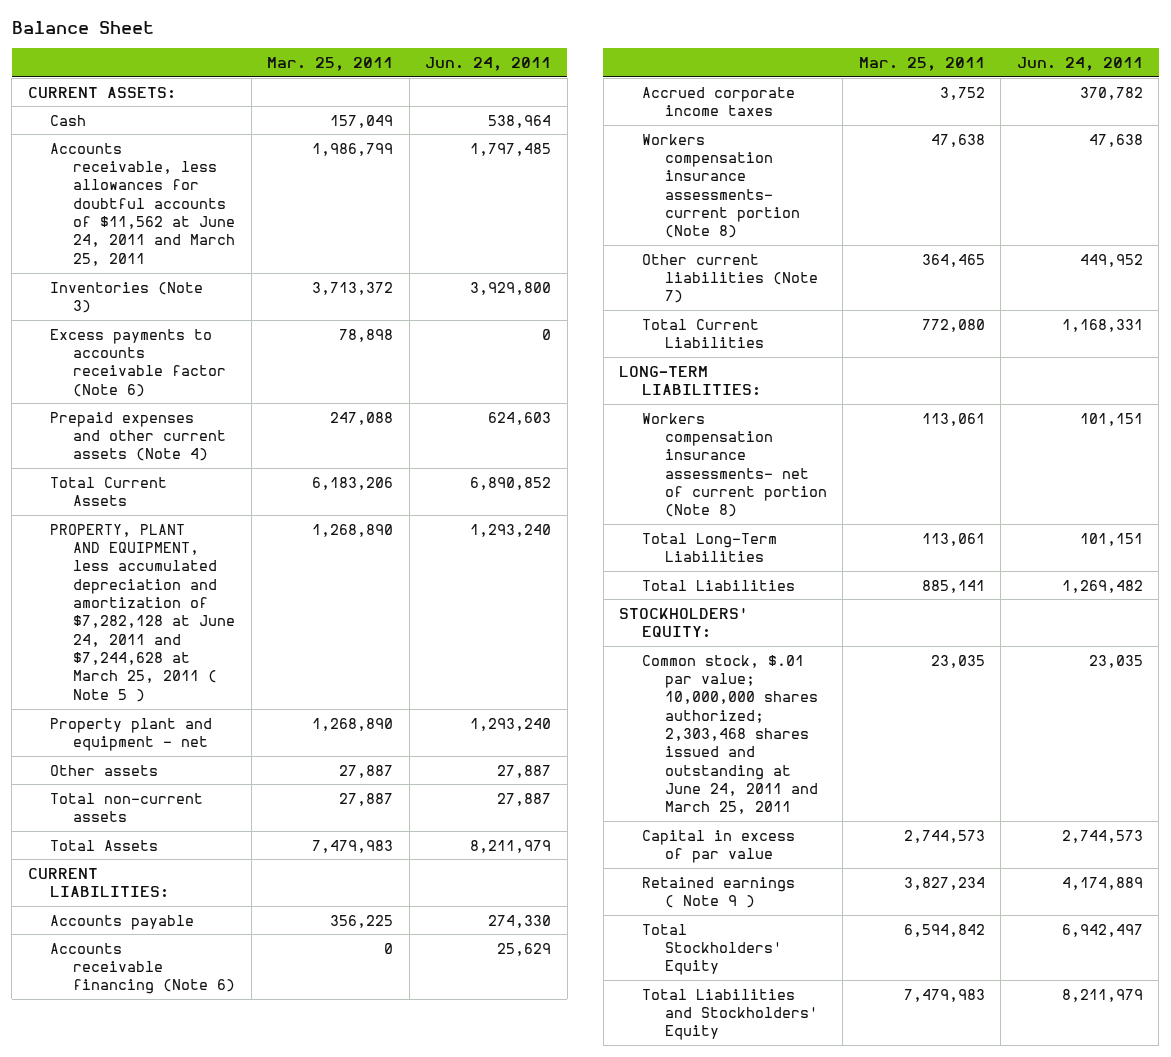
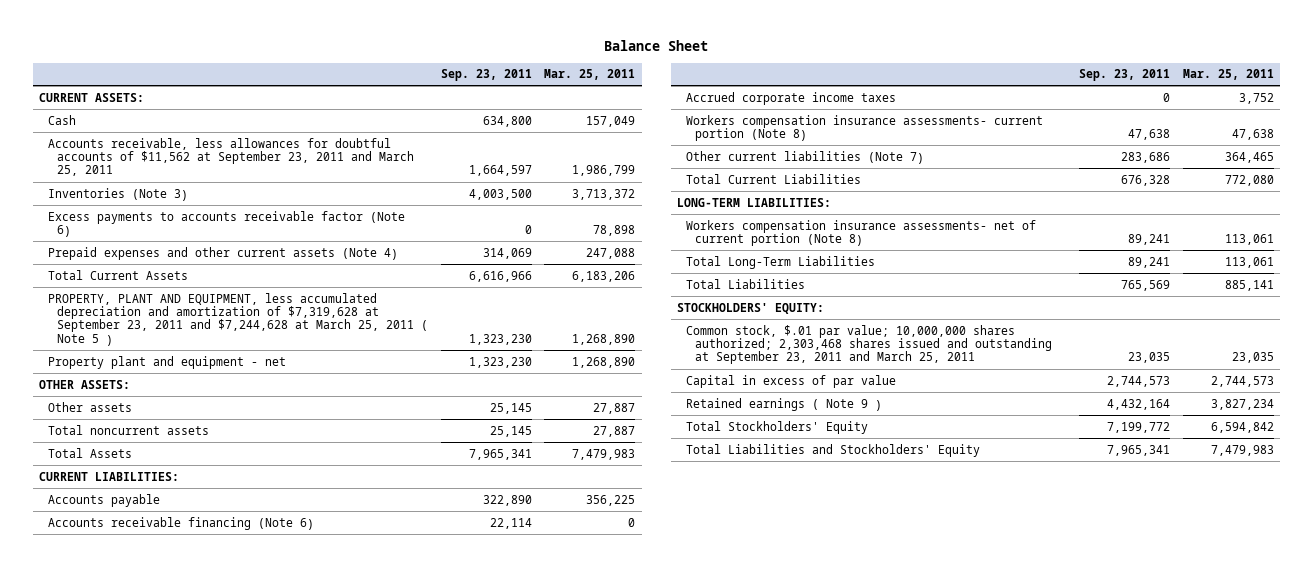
[425,56,552,71] Jun. 24, 2011 -> none
none -> [440,69,532,82] Sep. 23, 2011
[50,142,236,266] Accounts receivable, less allowances for doubtful accounts of $11,562 at June 24, 2011 and March 25, 2011 -> [48,137,414,177] Accounts receivable, less allowances for doubtful accounts of $11,562 at September 23, 2011 and March 25, 2011
[50,523,236,702] PROPERTY, PLANT AND EQUIPMENT, less accumulated depreciation and amortization of $7,282,128 at June 24, 2011 and $7,244,628 at March 25, 2011 ( Note 5 ) -> [48,292,428,346] PROPERTY, PLANT AND EQUIPMENT, less accumulated depreciation and amortization of $7,319,628 at September 23, 2011 and $7,244,628 at March 25, 2011 ( Note 5 )
none -> [39,379,131,389] OTHER ASSETS:
[50,792,204,823] Total non-current assets -> [48,424,210,435] Total noncurrent assets
[641,654,818,815] Common stock, $.01 par value; 10,000,000 shares authorized; 2,303,468 shares issued and outstanding at June 24, 2011 and March 25, 2011 -> [686,324,1053,365] Common stock, $.01 par value; 10,000,000 shares authorized; 2,303,468 shares issued and outstanding at September 23, 2011 and March 25, 2011

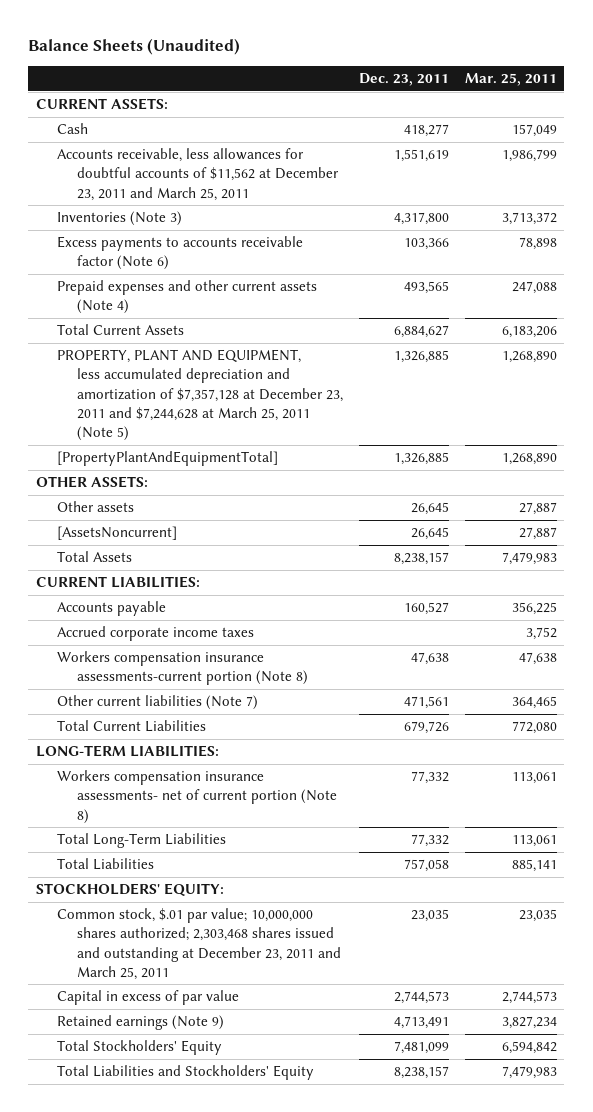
[604,39,709,51] Balance Sheet -> [28,38,241,56] Balance Sheets (Unaudited)
[440,69,532,82] Sep. 23, 2011 -> none
none -> [358,73,449,87] Dec. 23, 2011
[48,137,414,177] Accounts receivable, less allowances for doubtful accounts of $11,562 at September 23, 2011 and March 25, 2011 -> [56,148,340,201] Accounts receivable, less allowances for doubtful accounts of $11,562 at December 23, 2011 and March 25, 2011
[48,292,428,346] PROPERTY, PLANT AND EQUIPMENT, less accumulated depreciation and amortization of $7,319,628 at September 23, 2011 and $7,244,628 at March 25, 2011 ( Note 5 ) -> [56,349,344,442] PROPERTY, PLANT AND EQUIPMENT, less accumulated depreciation and amortization of $7,357,128 at December 23, 2011 and $7,244,628 at March 25, 2011 (Note 5)
[48,355,287,369] Property plant and equipment - net -> [56,451,278,467] [PropertyPlantAndEquipmentTotal]
[48,424,210,435] Total noncurrent assets -> [56,526,177,541] [AssetsNoncurrent]
[48,516,315,530] Accounts receivable financing (Note 6) -> none
[686,114,1044,142] Workers compensation insurance assessments- current portion (Note 8) -> [56,651,309,686] Workers compensation insurance assessments-current portion (Note 8)
[686,324,1053,365] Common stock, $.01 par value; 10,000,000 shares authorized; 2,303,468 shares issued and outstanding at September 23, 2011 and March 25, 2011 -> [56,908,342,980] Common stock, $.01 par value; 10,000,000 shares authorized; 2,303,468 shares issued and outstanding at December 23, 2011 and March 25, 2011
[686,397,883,411] Retained earnings ( Note 9 ) -> [56,1015,224,1031] Retained earnings (Note 9)

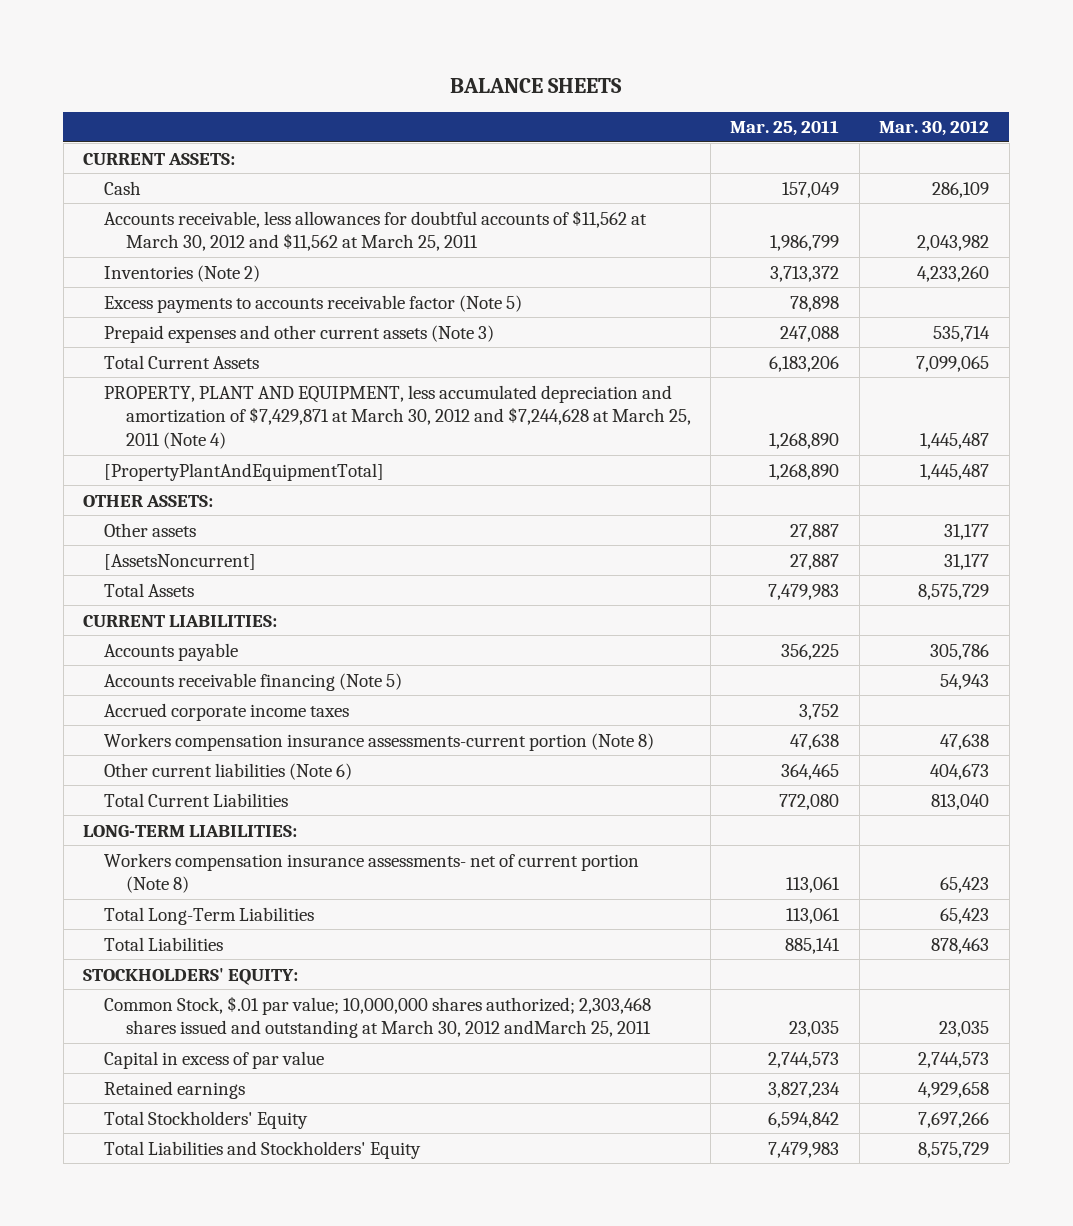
[28,38,241,56] Balance Sheets (Unaudited) -> [450,77,623,93] BALANCE SHEETS
[358,73,449,87] Dec. 23, 2011 -> none
none -> [879,120,990,137] Mar. 30, 2012
[56,148,340,201] Accounts receivable, less allowances for doubtful accounts of $11,562 at December 23, 2011 and March 25, 2011 -> [104,209,648,252] Accounts receivable, less allowances for doubtful accounts of $11,562 at March 30, 2012 and $11,562 at March 25, 2011
[56,211,182,227] Inventories (Note 3) -> [104,264,261,282] Inventories (Note 2)
[56,236,303,271] Excess payments to accounts receivable factor (Note 6) -> [104,294,523,313] Excess payments to accounts receivable factor (Note 5)
[56,280,317,315] Prepaid expenses and other current assets (Note 4) -> [104,324,495,343] Prepaid expenses and other current assets (Note 3)
[56,349,344,442] PROPERTY, PLANT AND EQUIPMENT, less accumulated depreciation and amortization of $7,357,128 at December 23, 2011 and $7,244,628 at March 25, 2011 (Note 5) -> [104,384,691,449] PROPERTY, PLANT AND EQUIPMENT, less accumulated depreciation and amortization of $7,429,871 at March 30, 2012 and $7,244,628 at March 25, 2011 (Note 4)
none -> [104,672,403,691] Accounts receivable financing (Note 5)
[56,695,258,711] Other current liabilities (Note 7) -> [104,762,353,780] Other current liabilities (Note 6)
[56,908,342,980] Common stock, $.01 par value; 10,000,000 shares authorized; 2,303,468 shares issued and outstanding at December 23, 2011 and March 25, 2011 -> [104,995,652,1039] Common Stock, $.01 par value; 10,000,000 shares authorized; 2,303,468 shares issued and outstanding at March 30, 2012 andMarch 25, 2011
[56,1015,224,1031] Retained earnings (Note 9) -> [104,1080,246,1099] Retained earnings

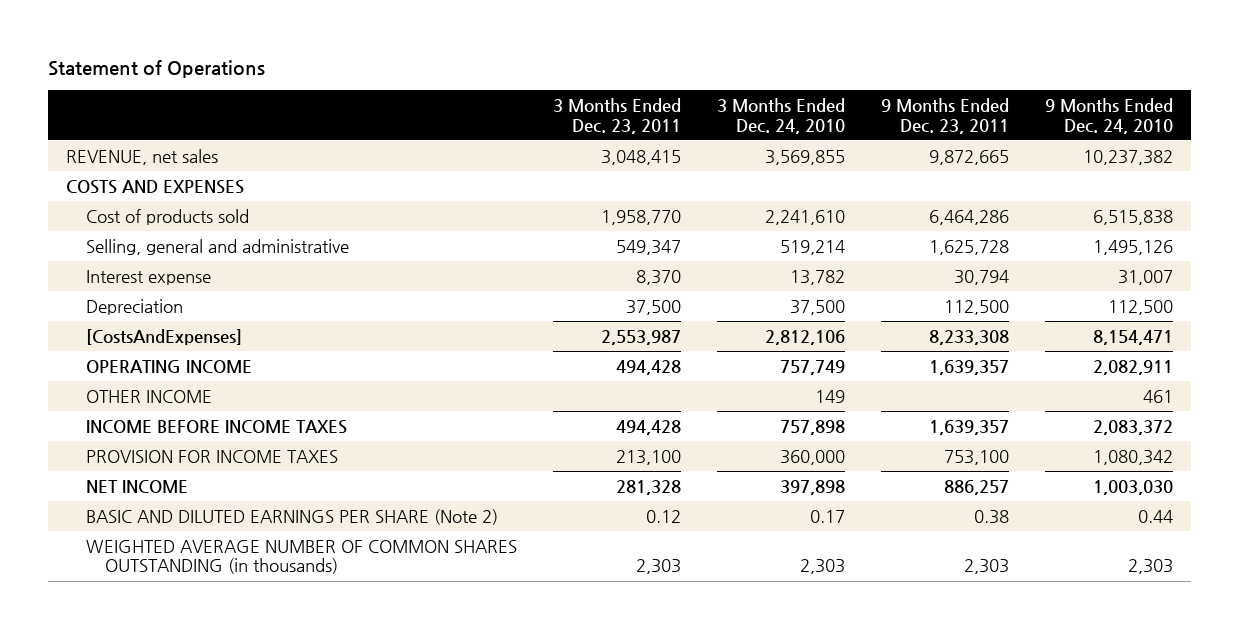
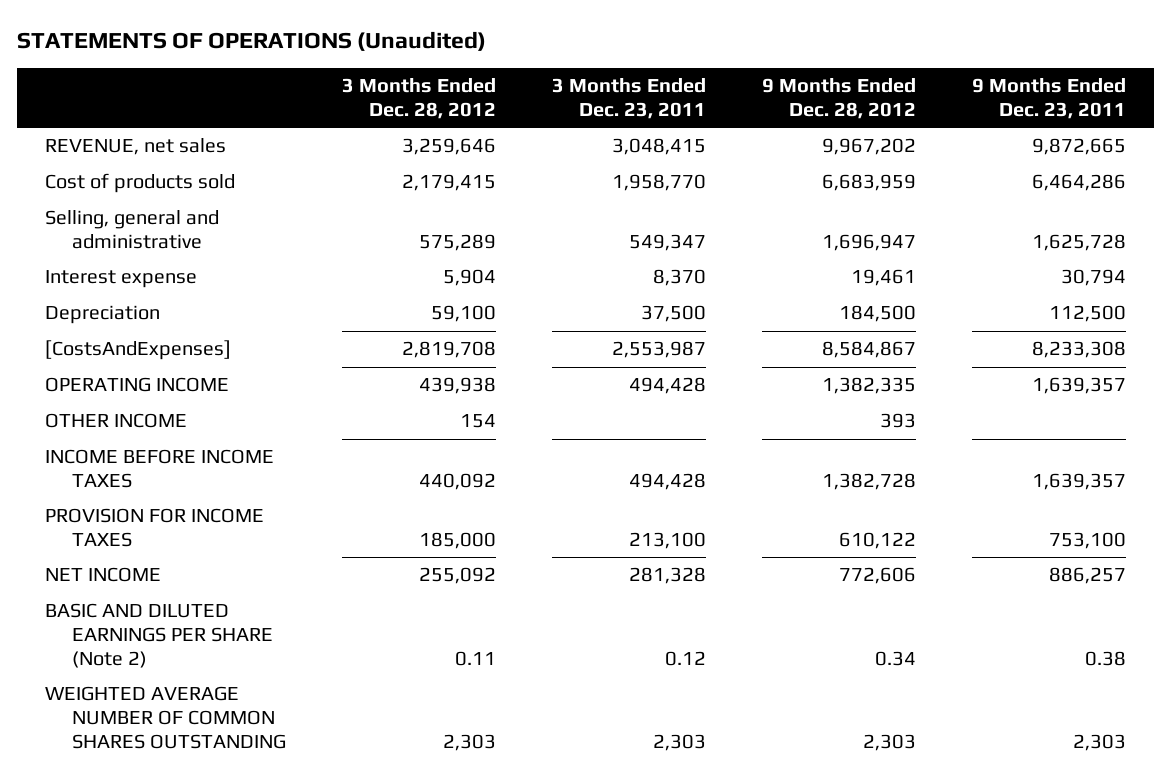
[48,59,266,78] Statement of Operations -> [16,30,486,51] STATEMENTS OF OPERATIONS (Unaudited)
[716,98,845,134] 3 Months Ended Dec. 24, 2010 -> none
[1045,98,1174,134] 9 Months Ended Dec. 24, 2010 -> none
none -> [341,78,496,119] 3 Months Ended Dec. 28, 2012
none -> [761,78,916,119] 9 Months Ended Dec. 28, 2012
[66,179,245,194] COSTS AND EXPENSES -> none
[85,539,517,575] WEIGHTED AVERAGE NUMBER OF COMMON SHARES OUTSTANDING (in thousands) -> [44,686,286,749] WEIGHTED AVERAGE NUMBER OF COMMON SHARES OUTSTANDING

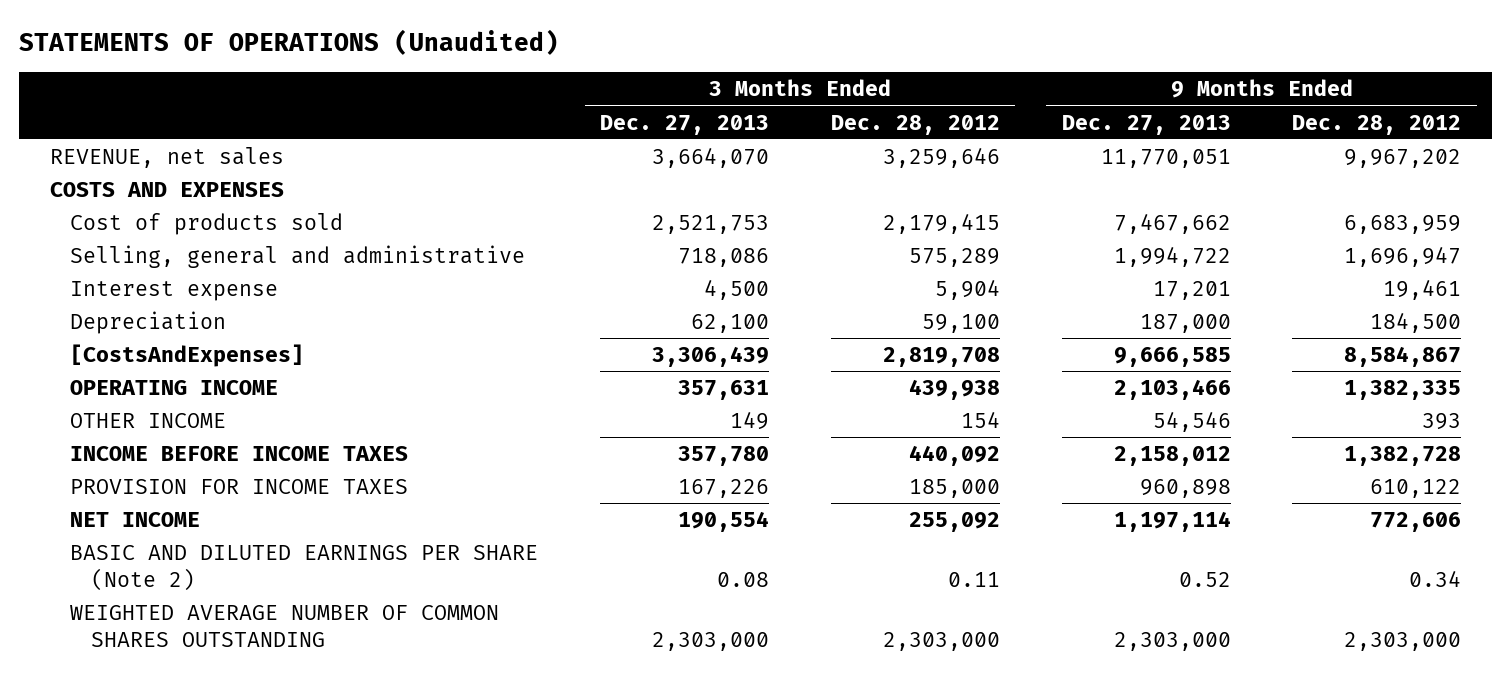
[551,78,706,119] 3 Months Ended Dec. 23, 2011 -> none
[971,78,1126,119] 9 Months Ended Dec. 23, 2011 -> none
none -> [600,114,770,135] Dec. 27, 2013
none -> [1061,114,1231,135] Dec. 27, 2013
none -> [49,181,284,197] COSTS AND EXPENSES
[442,733,496,751] 2,303 -> [882,631,1000,651] 2,303,000
[862,733,916,751] 2,303 -> [1344,631,1462,651] 2,303,000

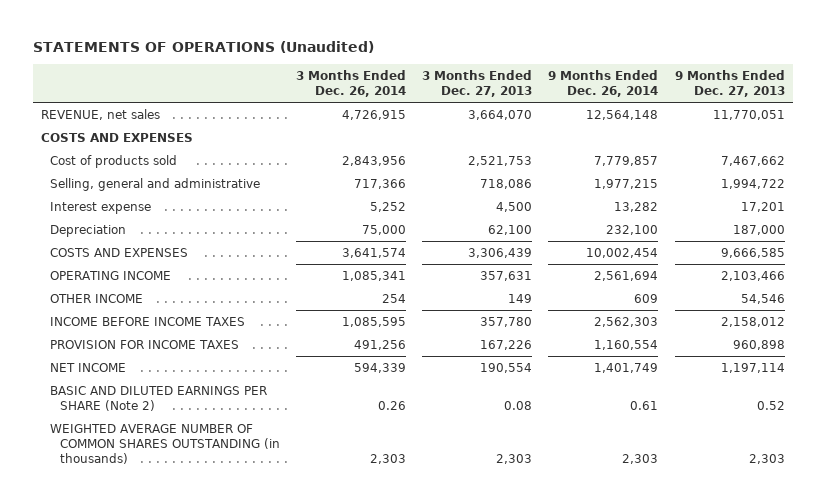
[830,114,1000,135] Dec. 28, 2012 -> none
[1292,114,1462,135] Dec. 28, 2012 -> none
none -> [296,70,407,98] 3 Months Ended Dec. 26, 2014
none -> [548,70,659,98] 9 Months Ended Dec. 26, 2014
[70,343,305,367] [CostsAndExpenses] -> [50,248,189,258] COSTS AND EXPENSES
[70,604,500,647] WEIGHTED AVERAGE NUMBER OF COMMON SHARES OUTSTANDING -> [50,424,280,464] WEIGHTED AVERAGE NUMBER OF COMMON SHARES OUTSTANDING (in thousands)
[652,631,770,651] 2,303,000 -> [496,453,533,464] 2,303
[1113,631,1231,651] 2,303,000 -> [748,453,785,464] 2,303

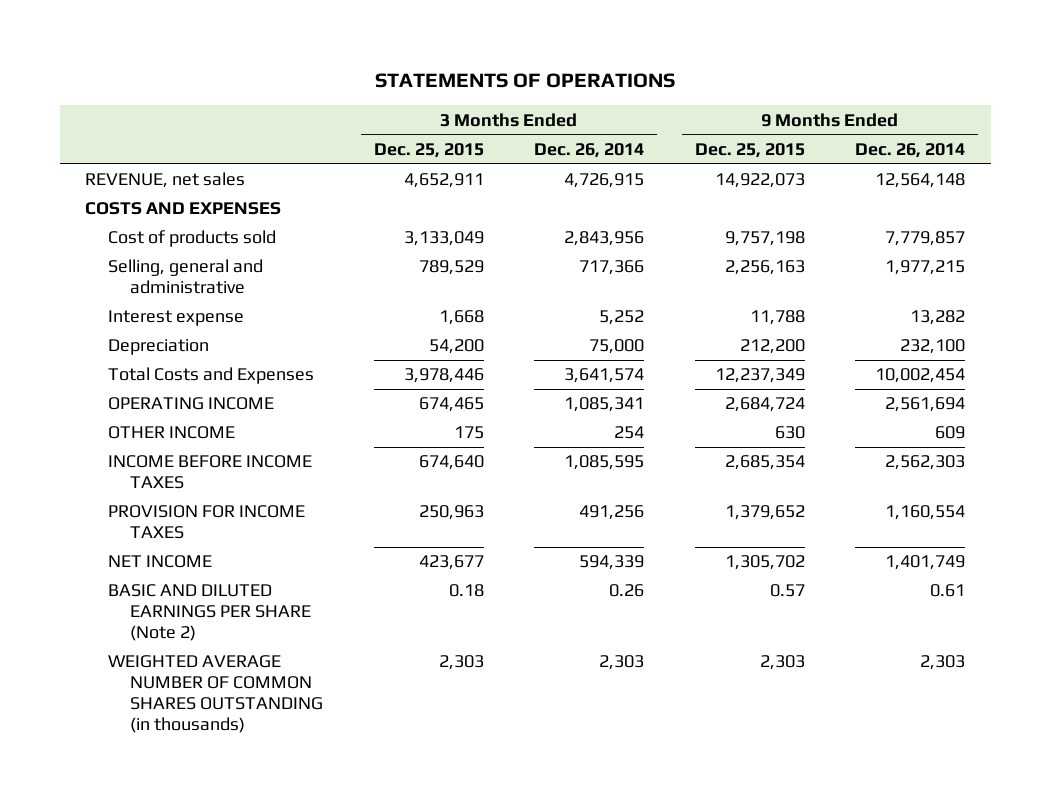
[32,40,374,53] STATEMENTS OF OPERATIONS (Unaudited) -> [375,73,676,89] STATEMENTS OF OPERATIONS
[422,70,533,98] 3 Months Ended Dec. 27, 2013 -> none
[674,70,785,98] 9 Months Ended Dec. 27, 2013 -> none
none -> [373,142,484,158] Dec. 25, 2015
none -> [694,142,805,158] Dec. 25, 2015
[50,248,189,258] COSTS AND EXPENSES -> [107,367,314,385] Total Costs and Expenses

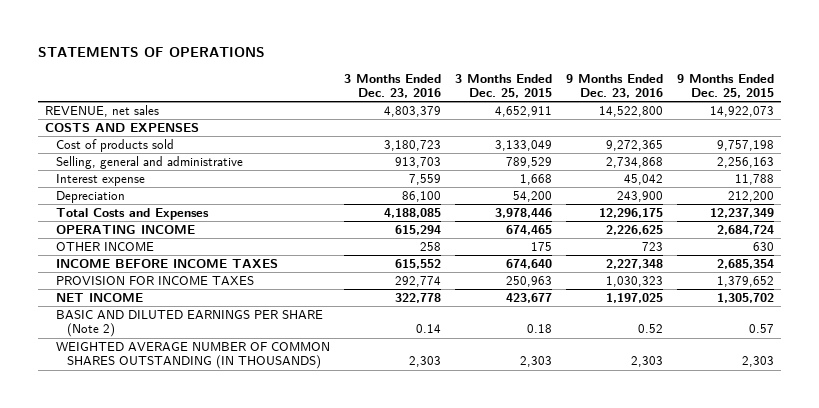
[534,142,645,158] Dec. 26, 2014 -> none
[855,142,966,158] Dec. 26, 2014 -> none
none -> [343,73,441,98] 3 Months Ended Dec. 23, 2016
none -> [565,73,663,98] 9 Months Ended Dec. 23, 2016
[107,655,324,733] WEIGHTED AVERAGE NUMBER OF COMMON SHARES OUTSTANDING (in thousands) -> [56,342,331,370] WEIGHTED AVERAGE NUMBER OF COMMON SHARES OUTSTANDING (IN THOUSANDS)

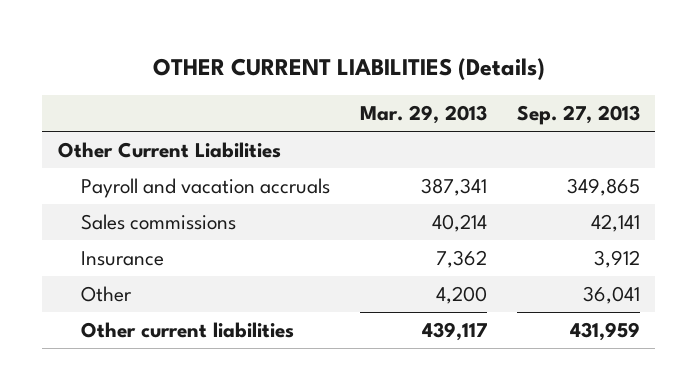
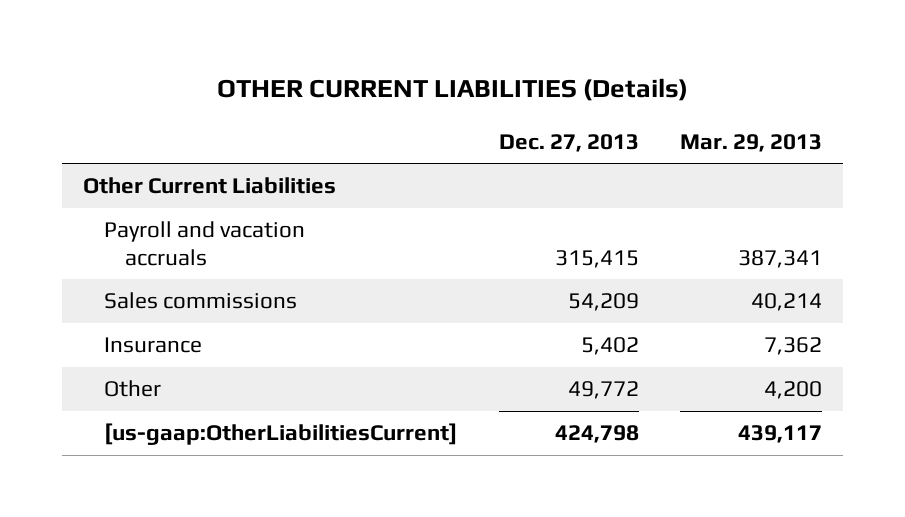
[517,105,641,126] Sep. 27, 2013 -> none
none -> [498,133,639,152] Dec. 27, 2013
[80,321,294,338] Other current liabilities -> [104,423,458,446] [us-gaap:OtherLiabilitiesCurrent]

